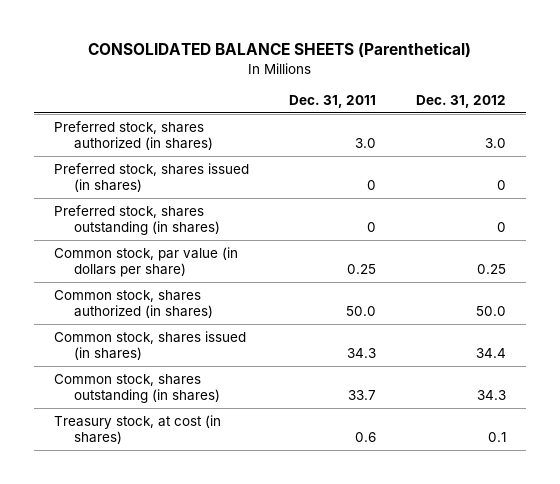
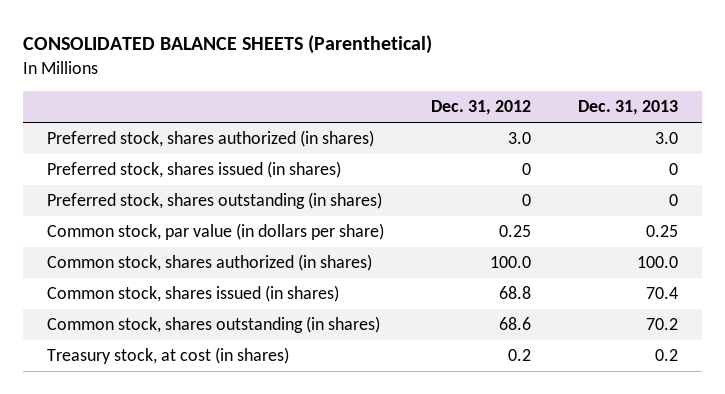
[289,94,377,108] Dec. 31, 2011 -> none
none -> [578,100,679,116] Dec. 31, 2013
[476,305,507,316] 50.0 -> [490,256,532,269] 100.0
[476,347,507,358] 34.4 -> [499,286,532,300] 68.8
[477,389,507,400] 34.3 -> [499,317,532,331] 68.6
[488,431,507,442] 0.1 -> [508,349,532,362] 0.2

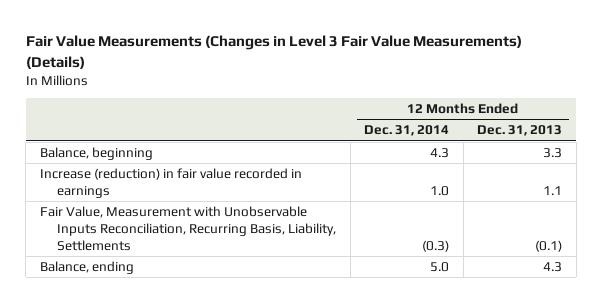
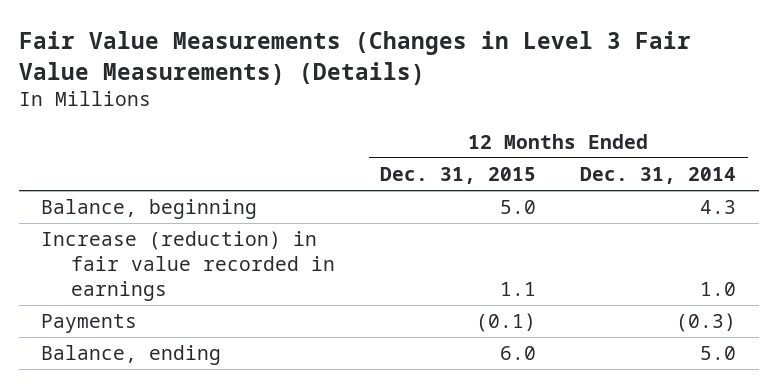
[477,125,563,137] Dec. 31, 2013 -> none
none -> [379,167,536,185] Dec. 31, 2015
[39,205,337,251] Fair Value, Measurement with Unobservable Inputs Reconciliation, Recurring Basis, Liability, Settlements -> [40,314,137,334] Payments

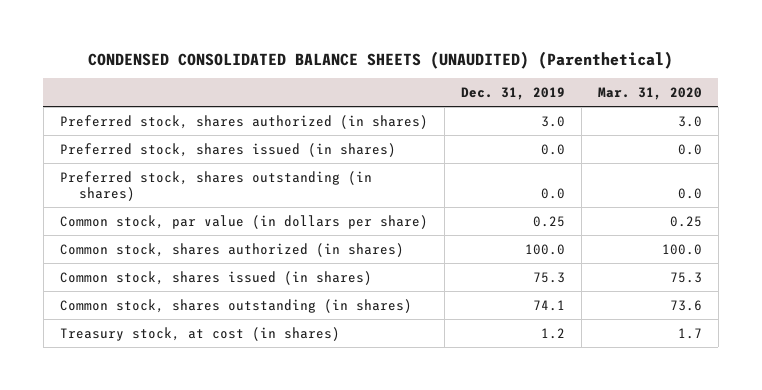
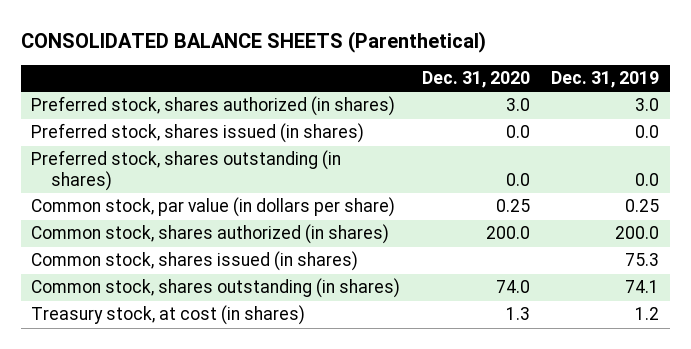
[87,50,673,69] CONDENSED CONSOLIDATED BALANCE SHEETS (UNAUDITED) (Parenthetical) -> [20,30,486,53] CONSOLIDATED BALANCE SHEETS (Parenthetical)
[597,87,702,101] Mar. 31, 2020 -> none
none -> [421,71,530,89] Dec. 31, 2020
[524,243,565,255] 100.0 -> [615,226,660,240] 200.0

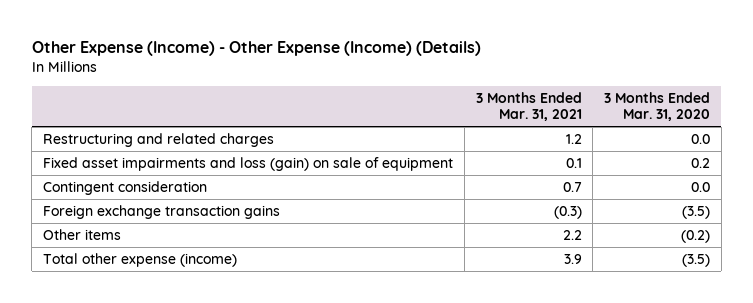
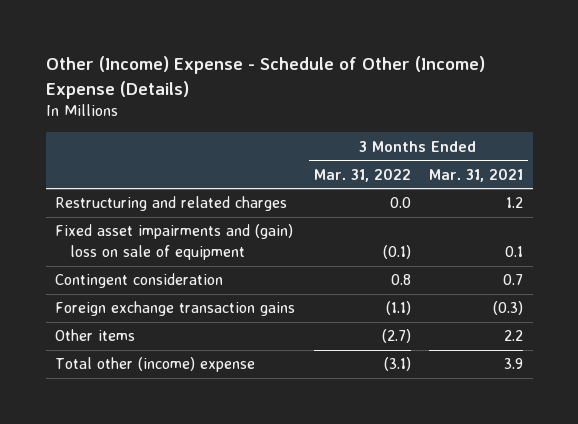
[31,41,481,57] Other Expense (Income) - Other Expense (Income) (Details) -> [45,56,485,99] Other (Income) Expense - Schedule of Other (Income) Expense (Details)
[604,91,711,122] 3 Months Ended Mar. 31, 2020 -> none
none -> [313,167,411,182] Mar. 31, 2022
[42,156,453,171] Fixed asset impairments and loss (gain) on sale of equipment -> [55,224,294,260] Fixed asset impairments and (gain) loss on sale of equipment
[42,252,237,267] Total other expense (income) -> [55,357,256,373] Total other (income) expense

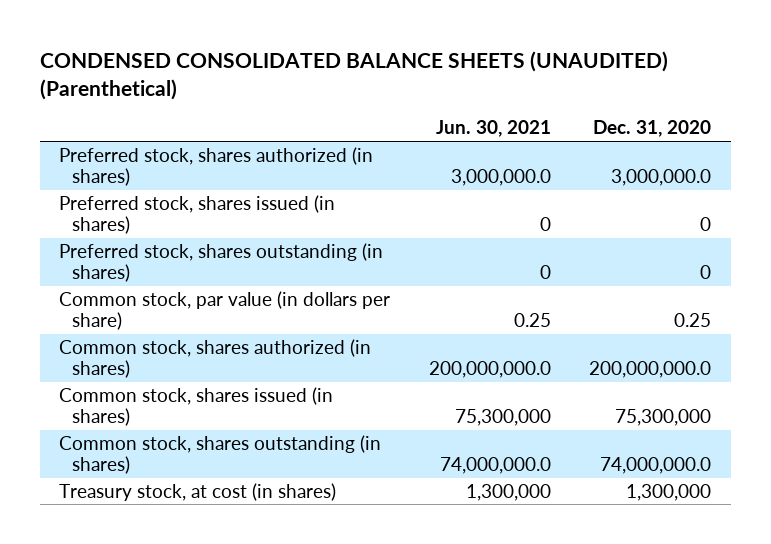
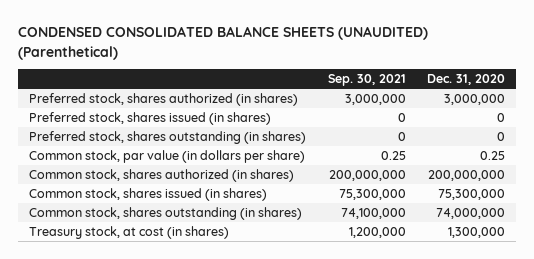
[435,120,551,138] Jun. 30, 2021 -> none
none -> [327,73,406,86] Sep. 30, 2021
[611,169,712,187] 3,000,000.0 -> [444,94,506,106] 3,000,000
[589,361,712,379] 200,000,000.0 -> [428,170,506,182] 200,000,000
[600,457,712,475] 74,000,000.0 -> [436,208,506,220] 74,000,000

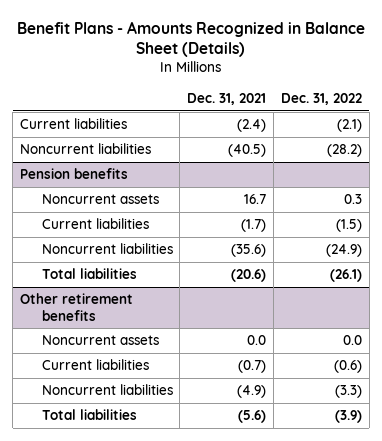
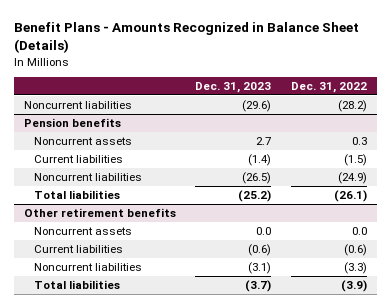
[187,93,267,106] Dec. 31, 2021 -> none
none -> [195,82,272,94] Dec. 31, 2023
[20,118,128,130] Current liabilities -> none

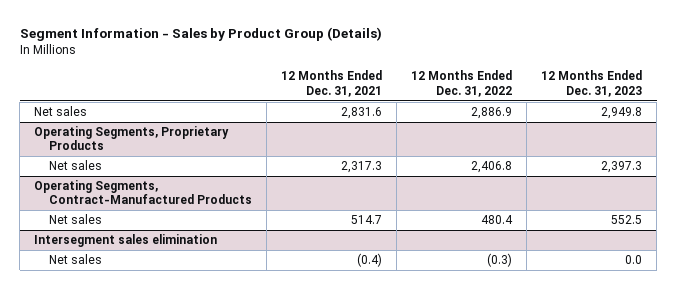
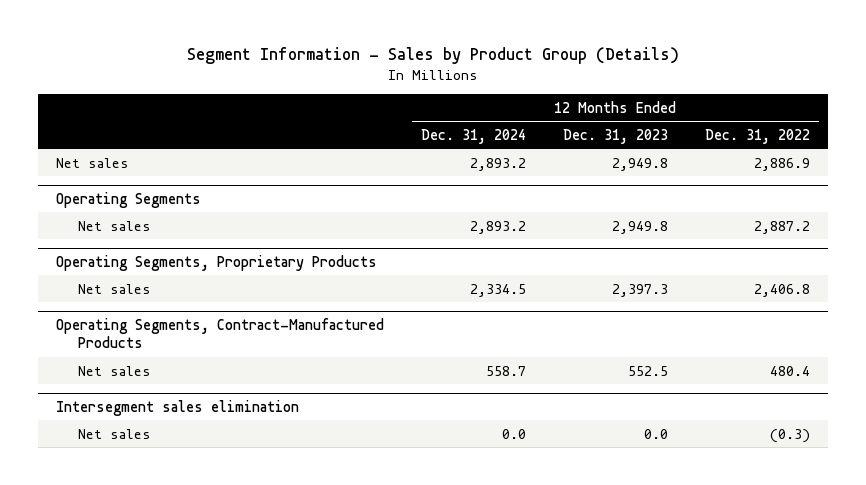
[281,70,383,97] 12 Months Ended Dec. 31, 2021 -> none
none -> [421,128,527,144] Dec. 31, 2024
none -> [56,191,202,208] Operating Segments
none -> [77,220,151,231] Net sales

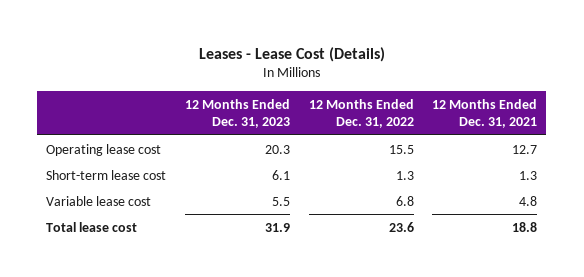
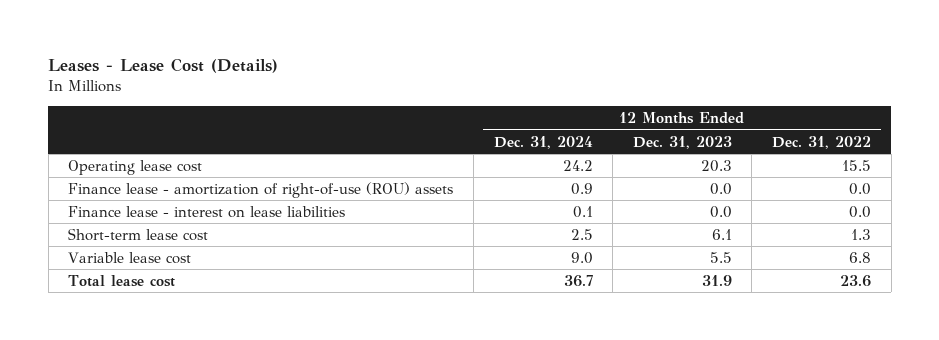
[432,98,538,129] 12 Months Ended Dec. 31, 2021 -> none
none -> [493,135,593,149] Dec. 31, 2024
none -> [68,181,454,198] Finance lease - amortization of right-of-use (ROU) assets
none -> [68,205,346,218] Finance lease - interest on lease liabilities

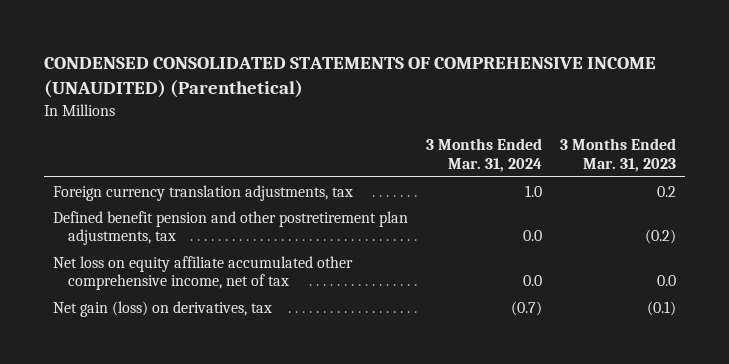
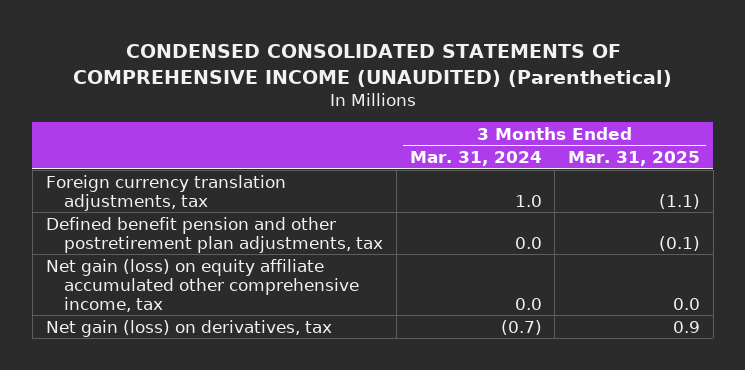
[560,138,677,173] 3 Months Ended Mar. 31, 2023 -> none
none -> [567,151,700,167] Mar. 31, 2025
[53,255,354,291] Net loss on equity affiliate accumulated other comprehensive income, net of tax -> [45,258,360,312] Net gain (loss) on equity affiliate accumulated other comprehensive income, tax

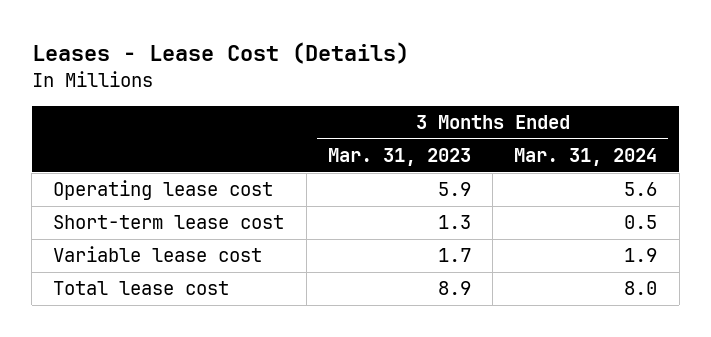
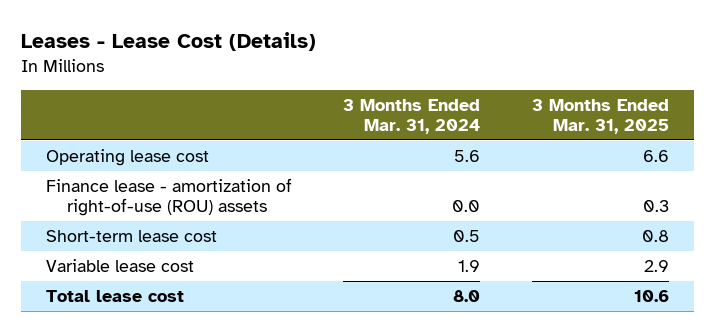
[327,148,471,167] Mar. 31, 2023 -> none
none -> [531,98,669,135] 3 Months Ended Mar. 31, 2025
none -> [46,177,293,217] Finance lease - amortization of right-of-use (ROU) assets

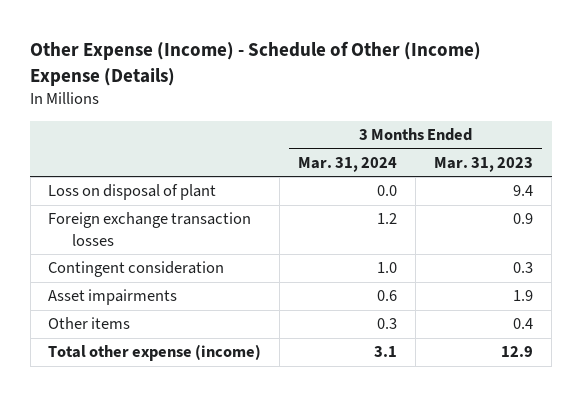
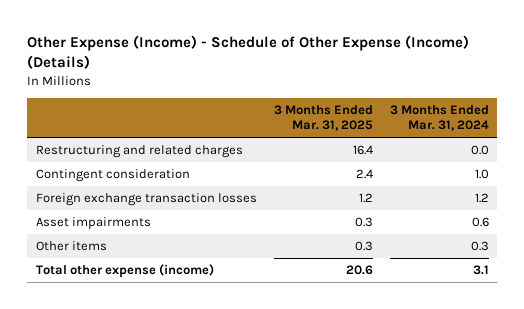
[30,40,482,86] Other Expense (Income) - Schedule of Other (Income) Expense (Details) -> [27,35,470,70] Other Expense (Income) - Schedule of Other Expense (Income) (Details)
[434,156,534,172] Mar. 31, 2023 -> none
none -> [273,104,373,132] 3 Months Ended Mar. 31, 2025
[48,184,217,201] Loss on disposal of plant -> none
none -> [35,145,243,159] Restructuring and related charges
[48,212,252,246] Foreign exchange transaction losses -> [35,193,257,207] Foreign exchange transaction losses

